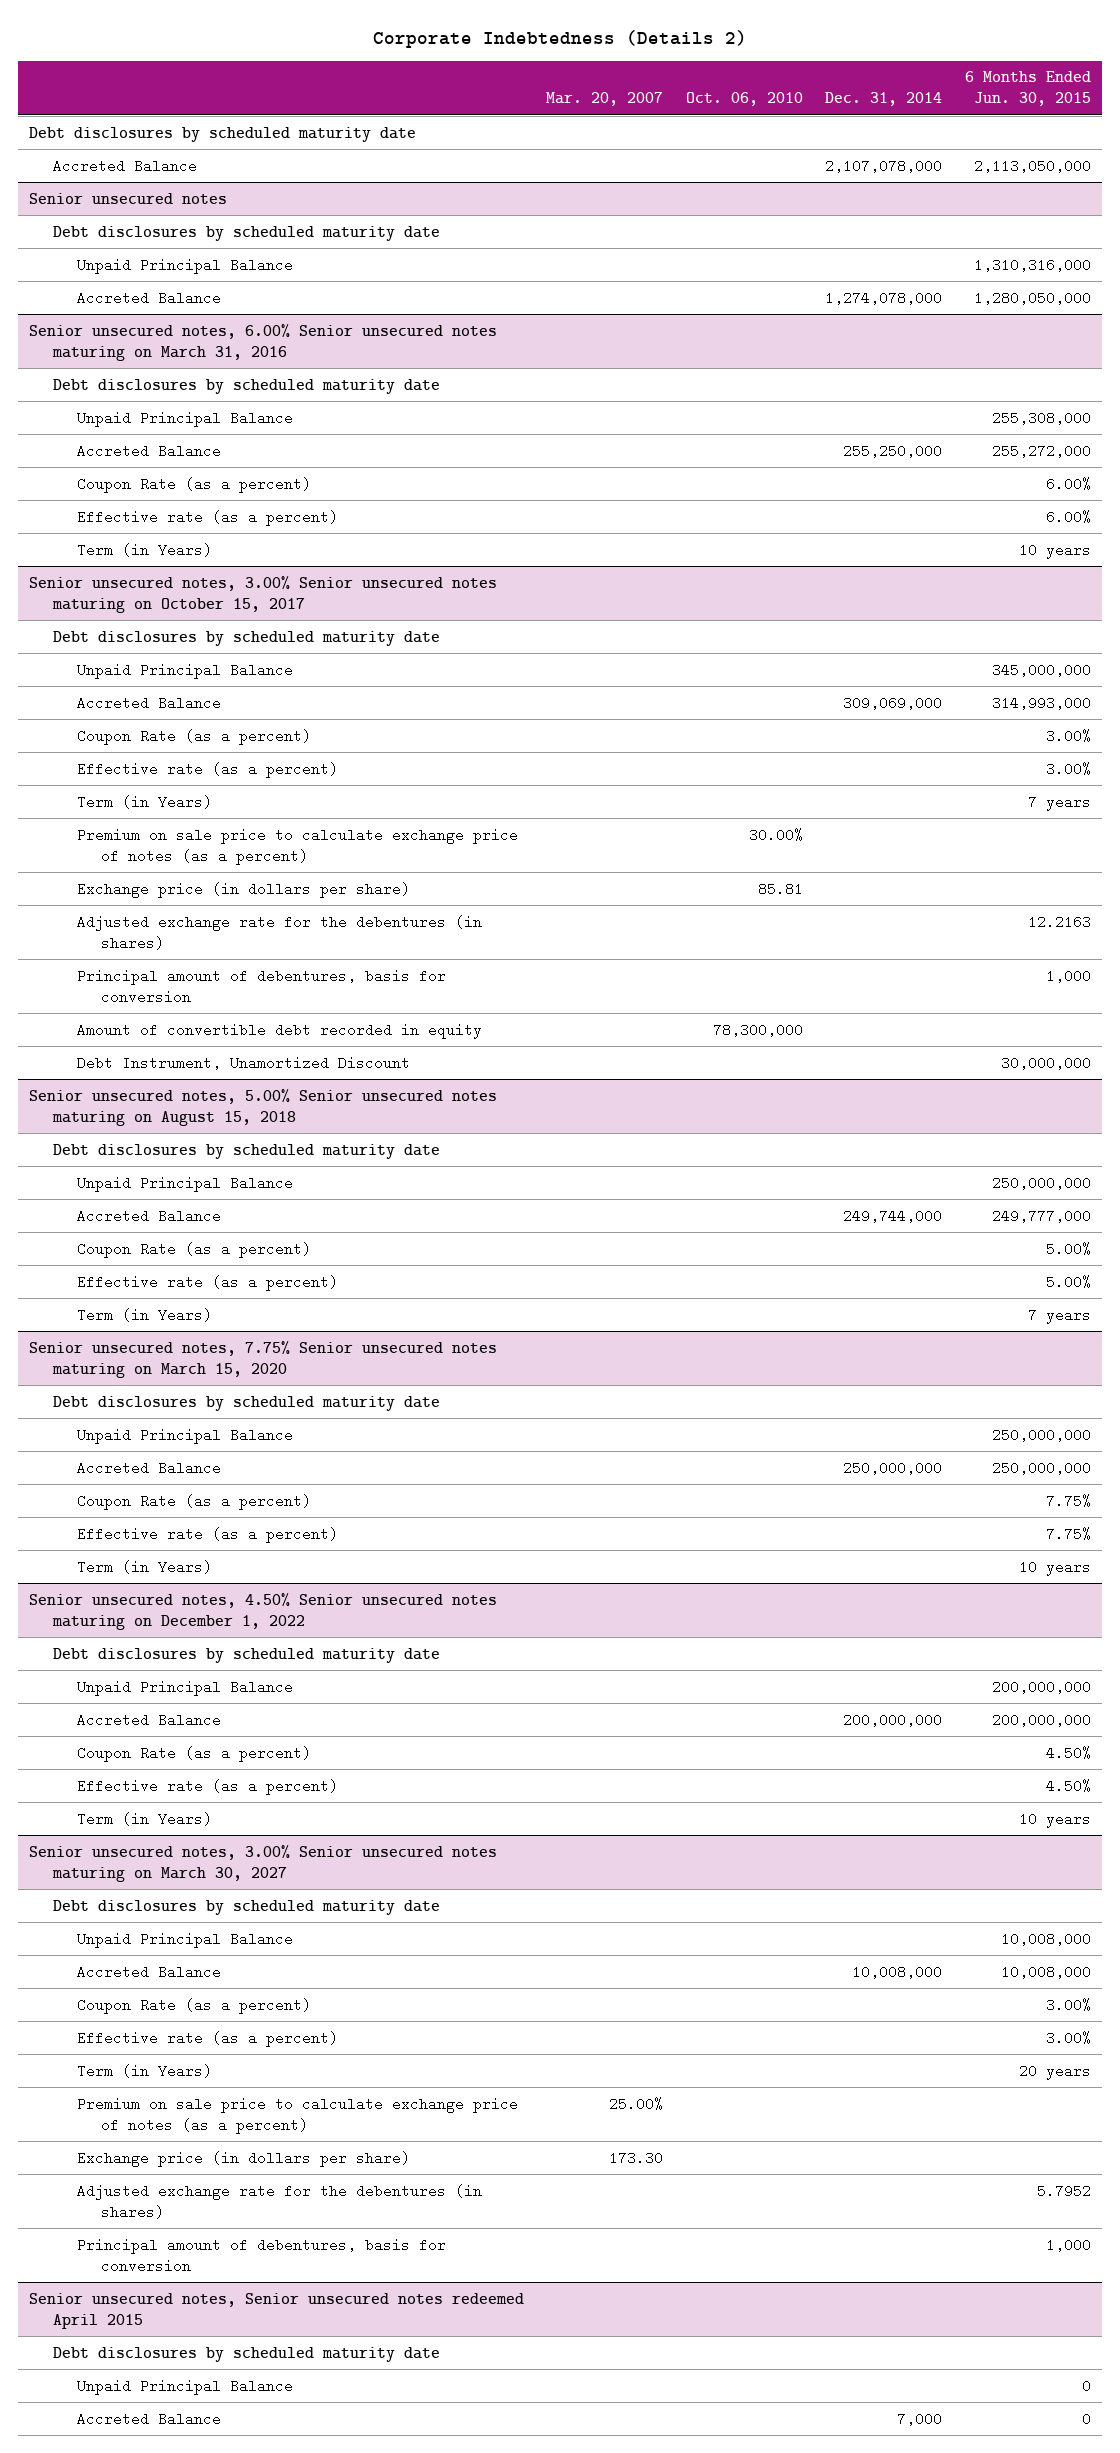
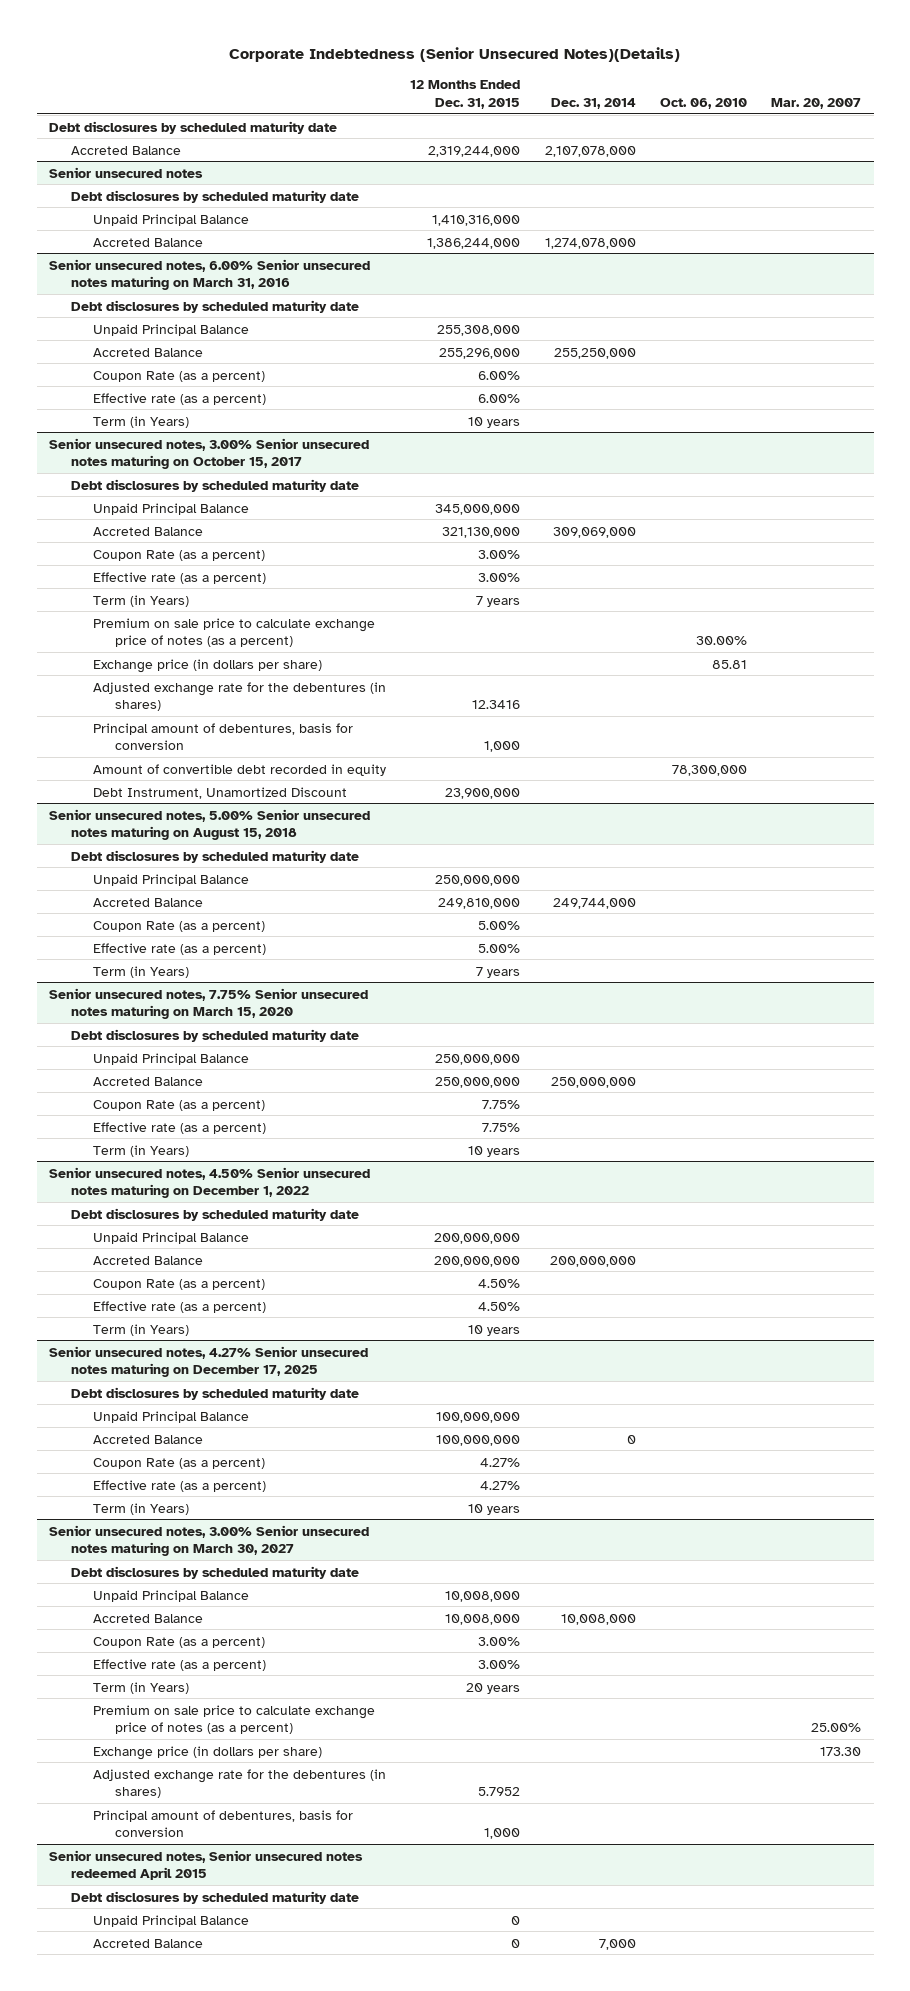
[372,29,747,48] Corporate Indebtedness (Details 2) -> [229,46,681,62] Corporate Indebtedness (Senior Unsecured Notes)(Details)
[964,71,1091,107] 6 Months Ended Jun. 30, 2015 -> none
none -> [410,80,521,109] 12 Months Ended Dec. 31, 2015
none -> [49,1345,369,1378] Senior unsecured notes, 4.27% Senior unsecured notes maturing on December 17, 2025
none -> [71,1386,360,1400] Debt disclosures by scheduled maturity date
none -> [93,1410,250,1423] Unpaid Principal Balance
none -> [93,1434,204,1444] Accreted Balance
none -> [93,1457,266,1469] Coupon Rate (as a percent)
none -> [93,1479,267,1492] Effective rate (as a percent)
none -> [93,1502,190,1515] Term (in Years)

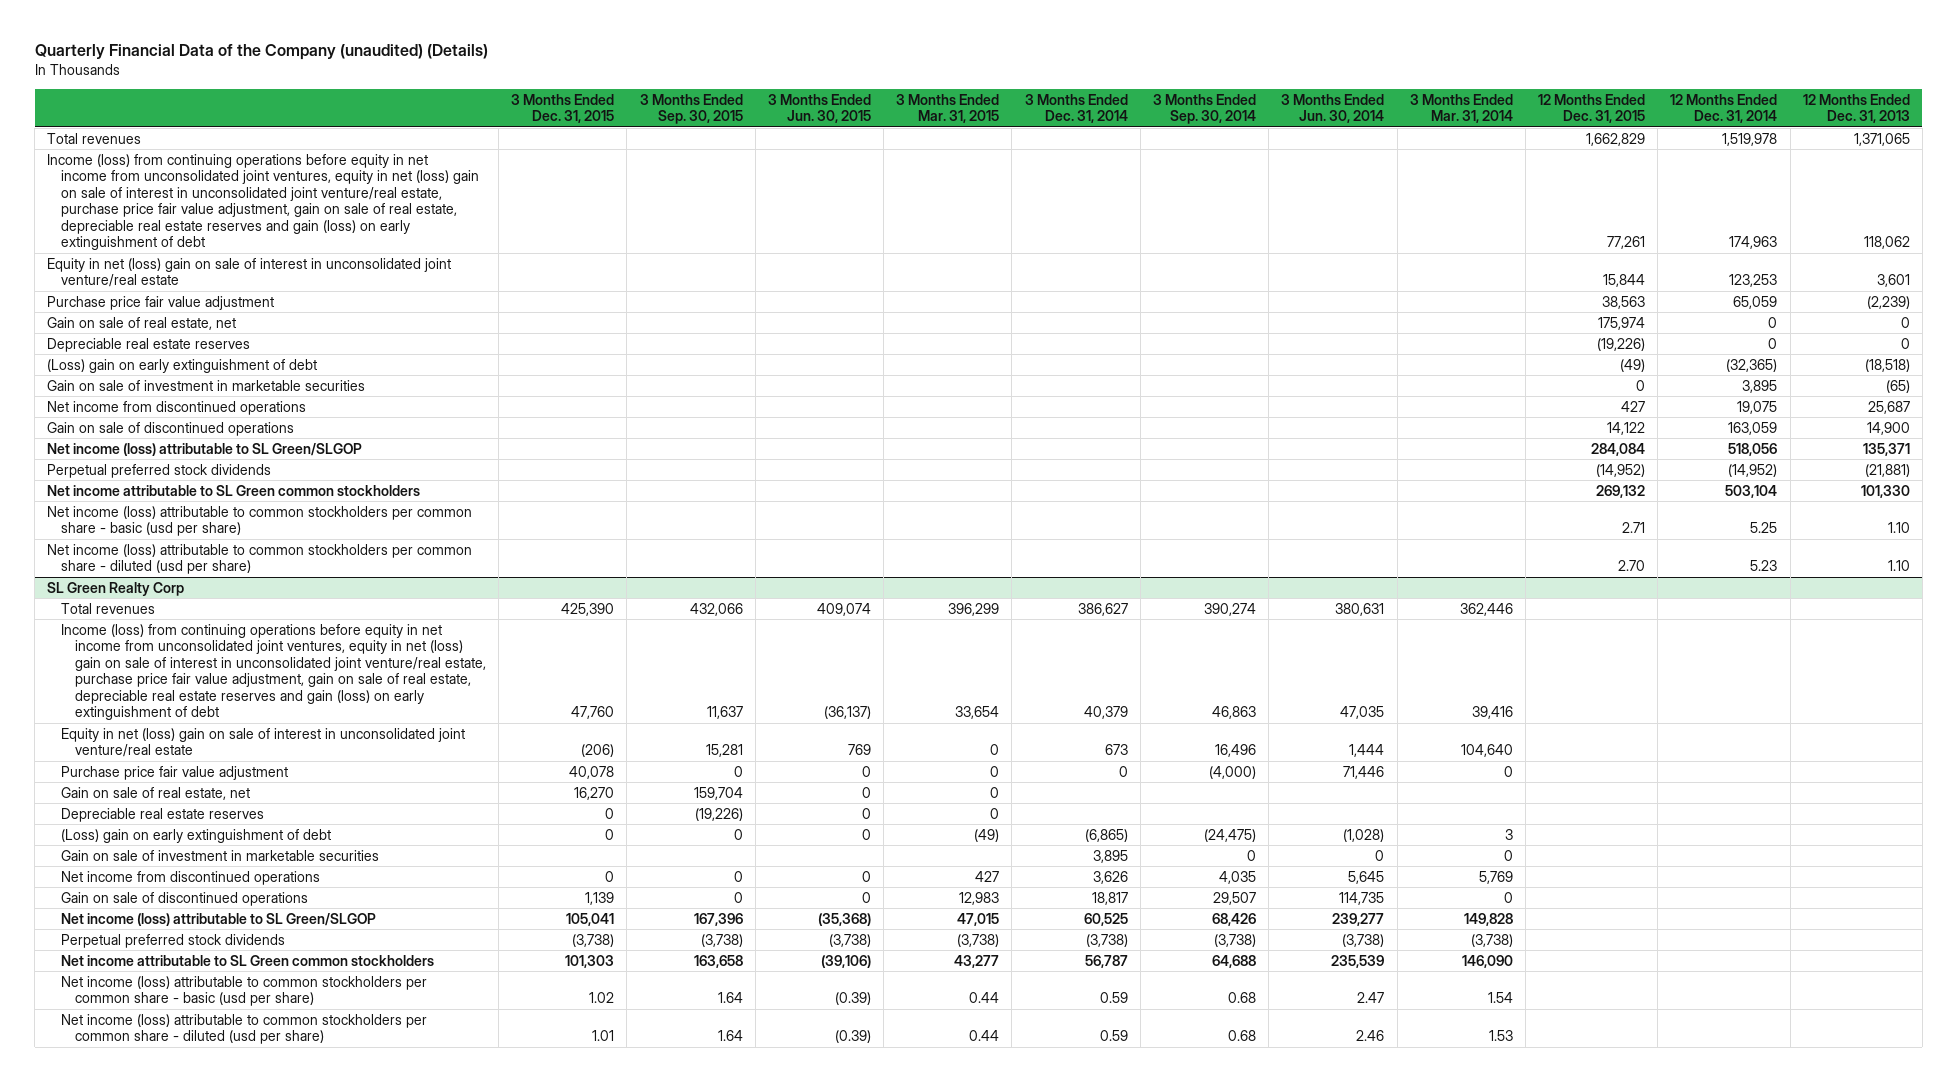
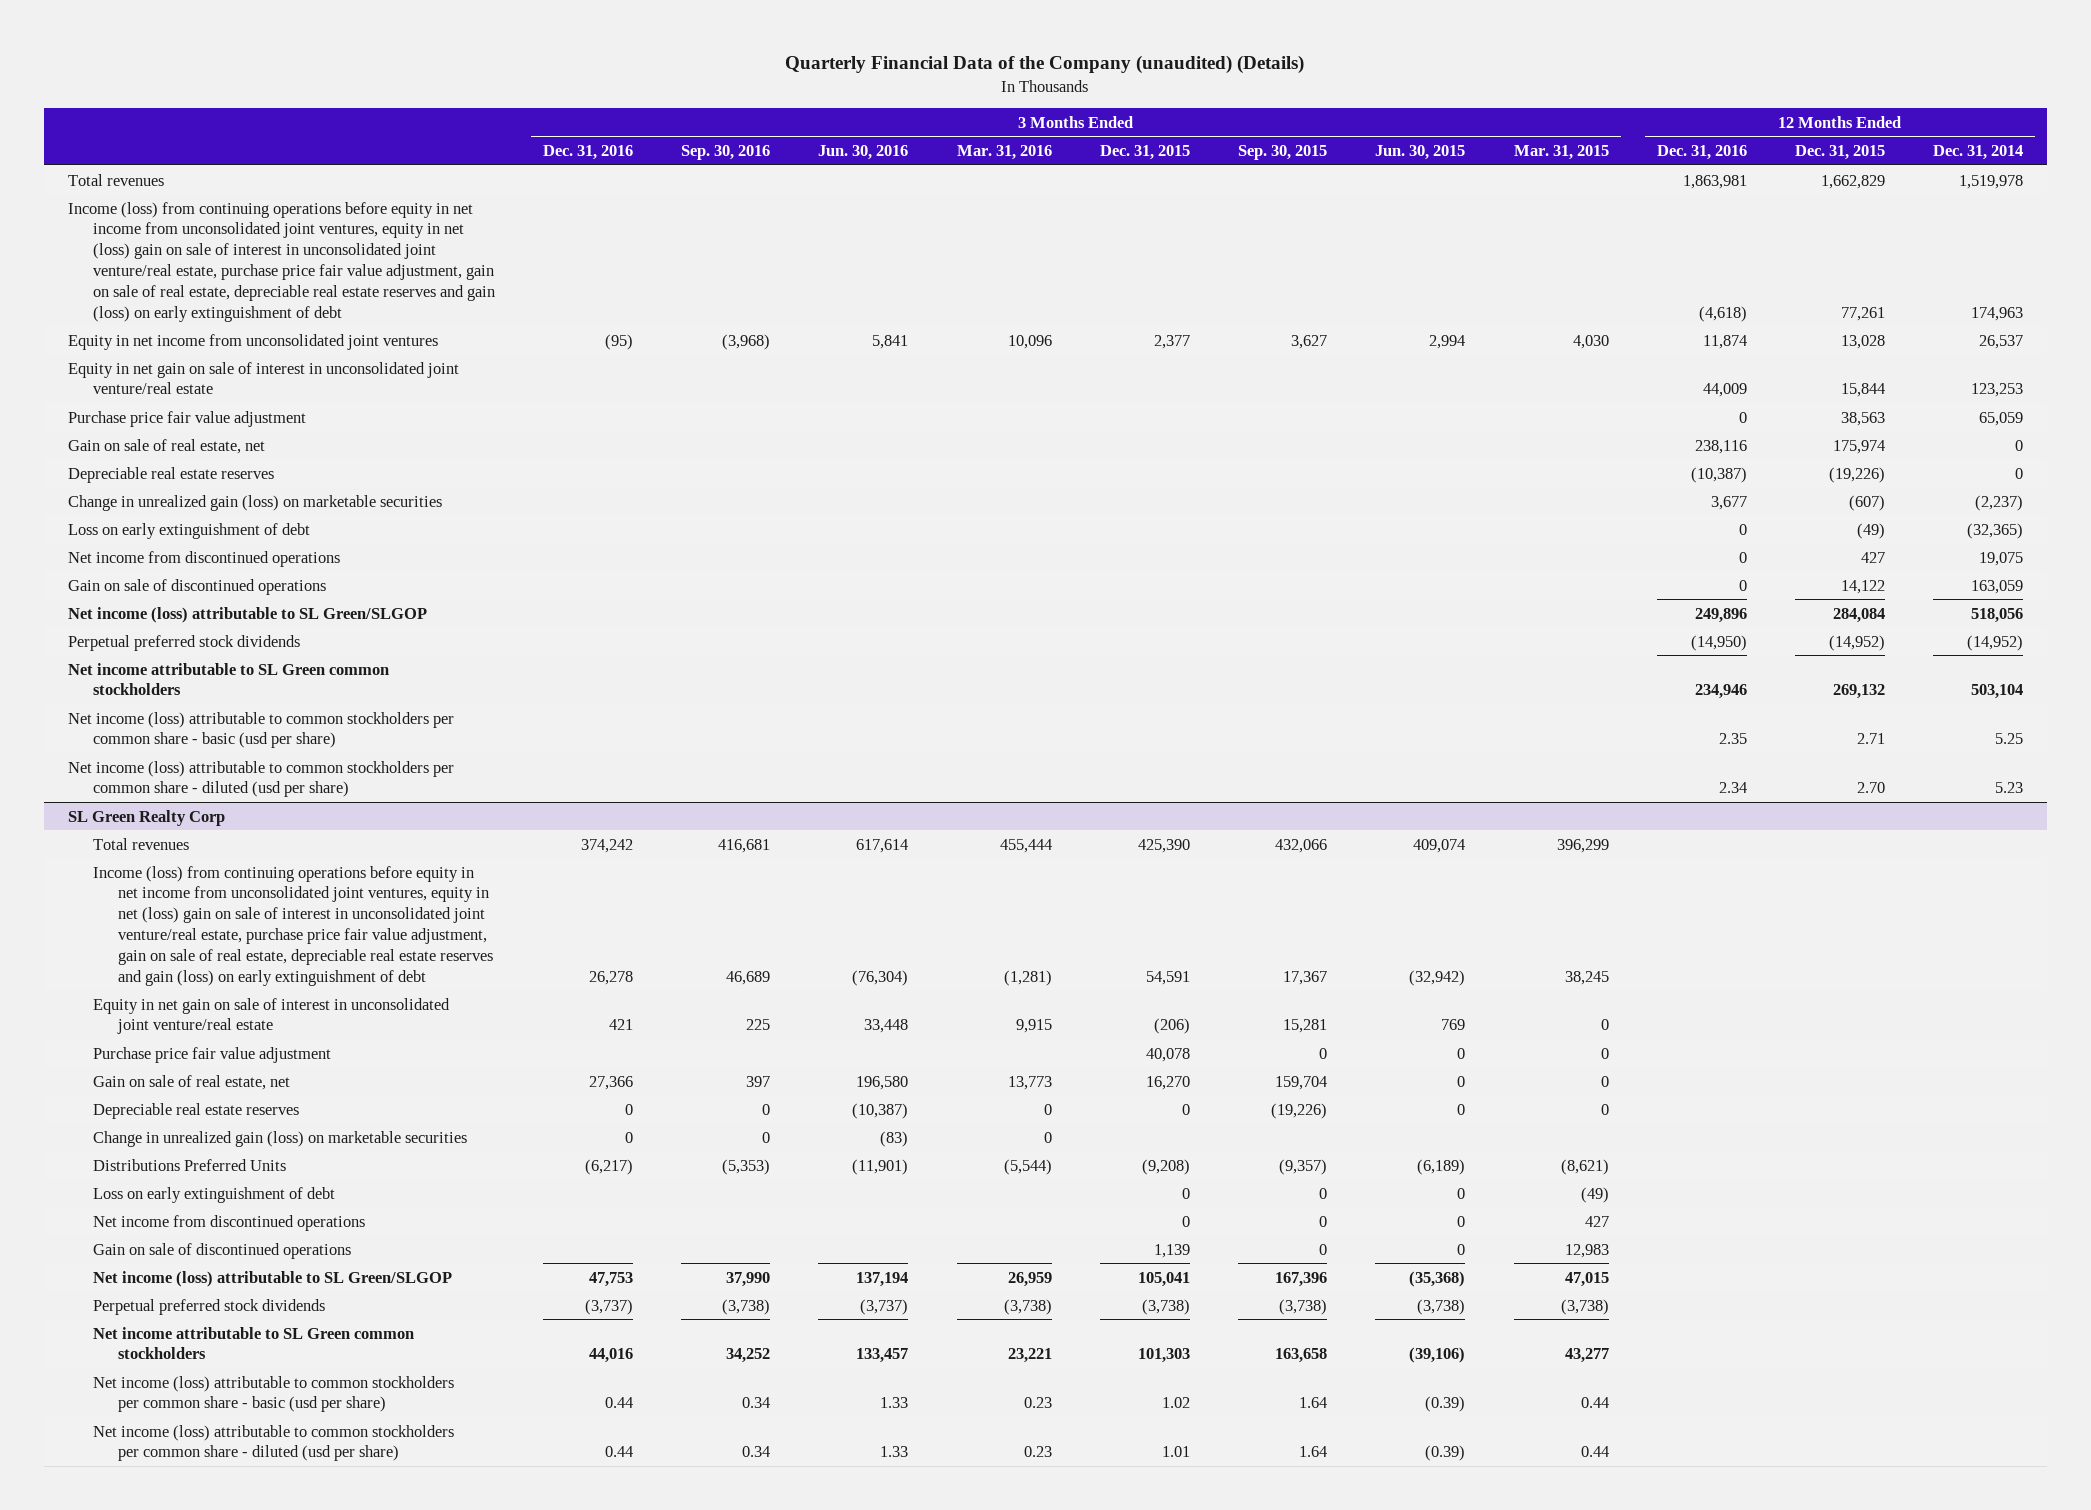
[1024,93,1128,124] 3 Months Ended Dec. 31, 2014 -> none
[1152,93,1256,125] 3 Months Ended Sep. 30, 2014 -> none
[1281,93,1385,124] 3 Months Ended Jun. 30, 2014 -> none
[1409,93,1513,124] 3 Months Ended Mar. 31, 2014 -> none
[1802,93,1910,124] 12 Months Ended Dec. 31, 2013 -> none
none -> [542,145,633,161] Dec. 31, 2016
none -> [681,145,771,161] Sep. 30, 2016
none -> [818,145,909,161] Jun. 30, 2016
none -> [956,145,1052,161] Mar. 31, 2016
none -> [1656,145,1747,161] Dec. 31, 2016
none -> [67,333,438,350] Equity in net income from unconsolidated joint ventures
[47,257,452,288] Equity in net (loss) gain on sale of interest in unconsolidated joint venture/real estate -> [67,361,459,395] Equity in net gain on sale of interest in unconsolidated joint venture/real estate
[47,379,366,391] Gain on sale of investment in marketable securities -> none
none -> [67,494,442,511] Change in unrealized gain (loss) on marketable securities
[47,358,318,373] (Loss) gain on early extinguishment of debt -> [67,522,310,539] Loss on early extinguishment of debt
[571,706,615,720] 47,760 -> [1145,970,1190,985] 54,591
[706,706,743,720] 11,637 -> [1283,970,1328,985] 17,367
[823,706,871,720] (36,137) -> [1409,969,1466,986] (32,942)
[955,706,1000,720] 33,654 -> [1564,970,1609,985] 38,245
[61,727,466,758] Equity in net (loss) gain on sale of interest in unconsolidated joint venture/real estate -> [92,997,450,1035] Equity in net gain on sale of interest in unconsolidated joint venture/real estate
[61,849,380,861] Gain on sale of investment in marketable securities -> none
none -> [92,1130,467,1147] Change in unrealized gain (loss) on marketable securities
none -> [92,1158,286,1171] Distributions Preferred Units
[61,828,332,843] (Loss) gain on early extinguishment of debt -> [92,1186,335,1203] Loss on early extinguishment of debt

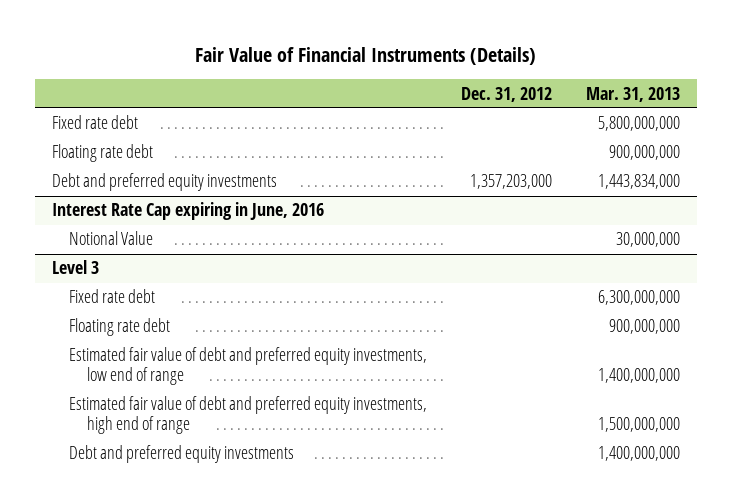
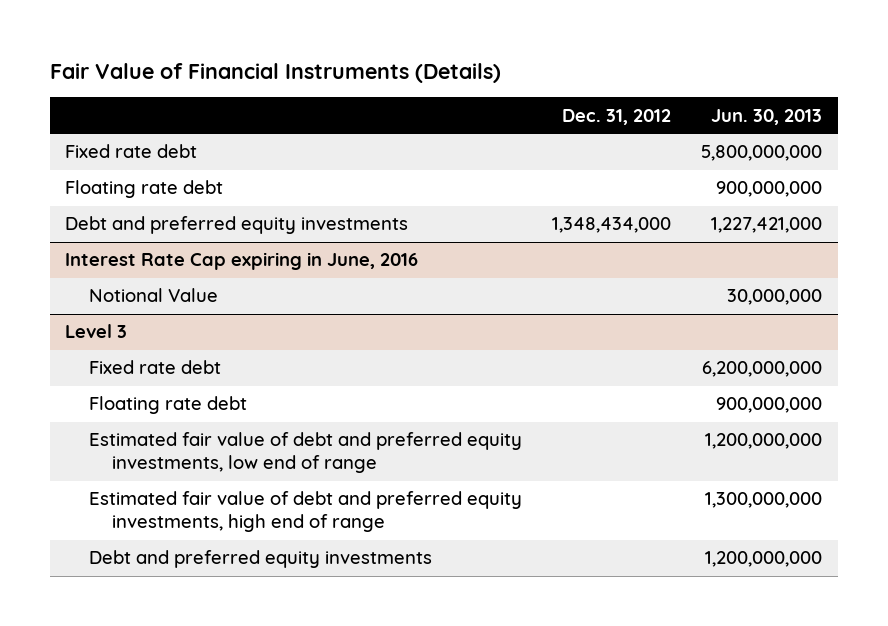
[586,86,681,102] Mar. 31, 2013 -> none
none -> [711,108,823,125] Jun. 30, 2013
[470,174,553,190] 1,357,203,000 -> [551,217,671,234] 1,348,434,000

